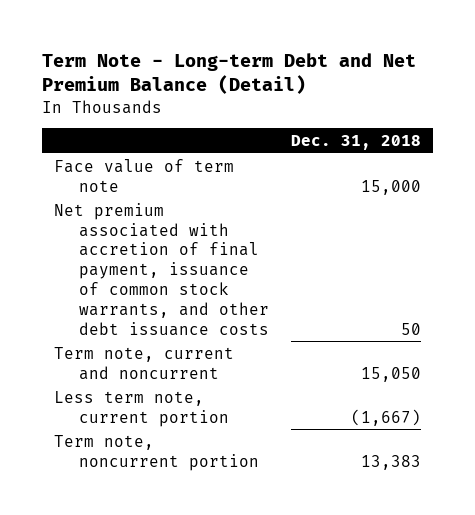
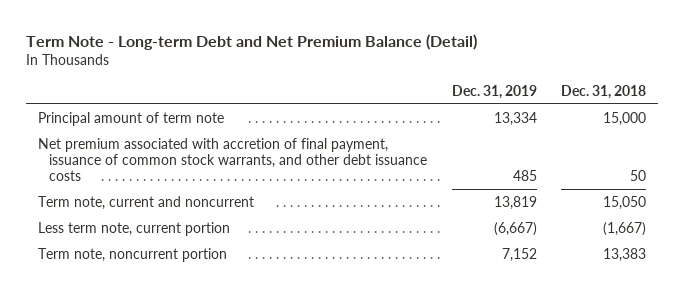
none -> [451,84,537,99] Dec. 31, 2019
[53,158,234,192] Face value of term note -> [38,111,225,126] Principal amount of term note

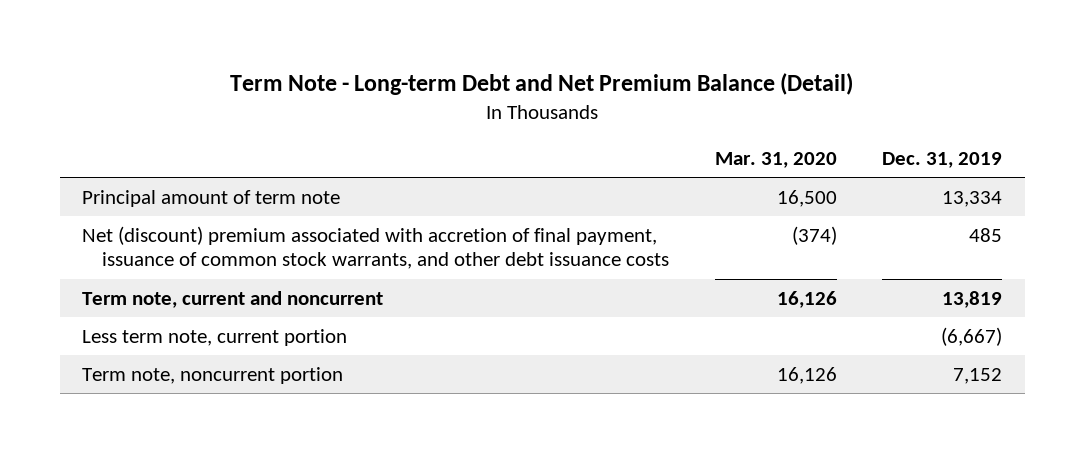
[561,84,647,99] Dec. 31, 2018 -> none
none -> [714,152,837,169] Mar. 31, 2020
[38,137,428,182] Net premium associated with accretion of final payment, issuance of common stock warrants, and other debt issuance costs -> [82,225,669,270] Net (discount) premium associated with accretion of final payment, issuance of common stock warrants, and other debt issuance costs

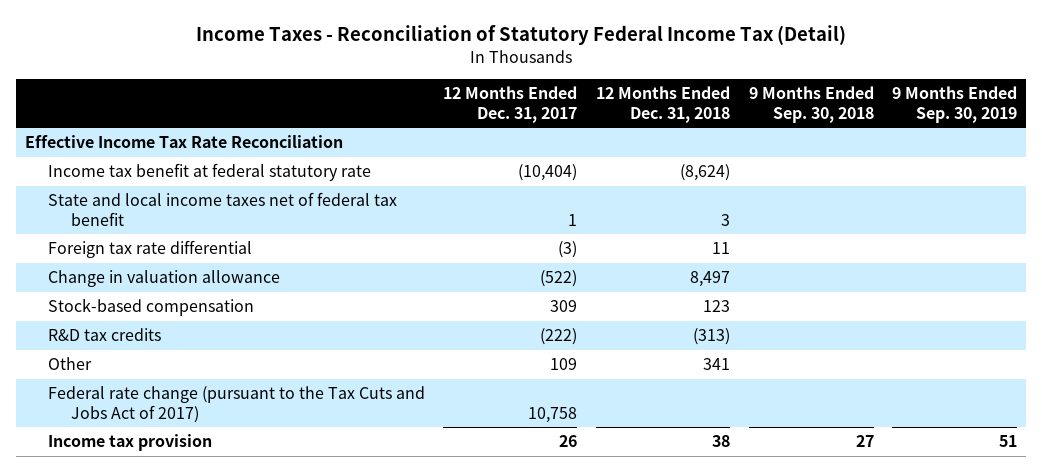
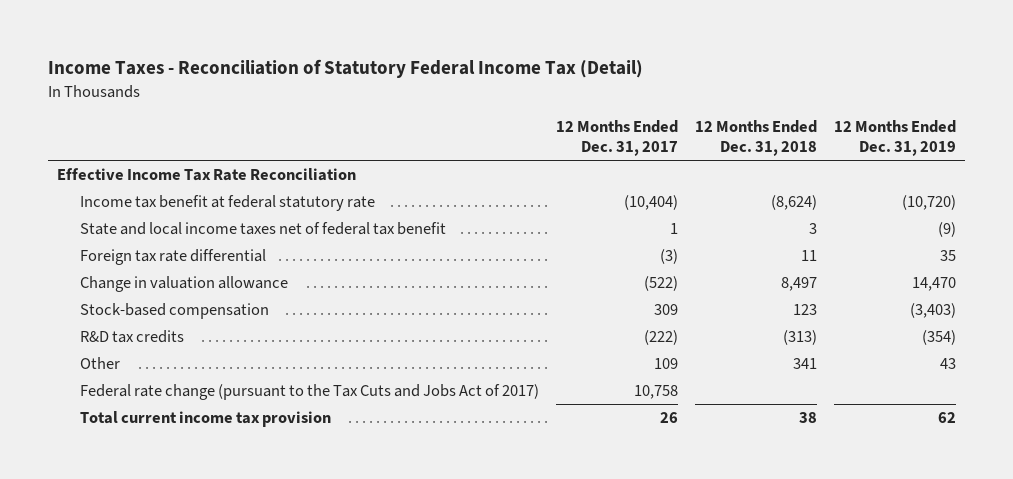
[748,86,874,123] 9 Months Ended Sep. 30, 2018 -> none
[892,86,1018,123] 9 Months Ended Sep. 30, 2019 -> none
none -> [834,120,957,157] 12 Months Ended Dec. 31, 2019
[47,434,212,452] Income tax provision -> [80,410,332,427] Total current income tax provision

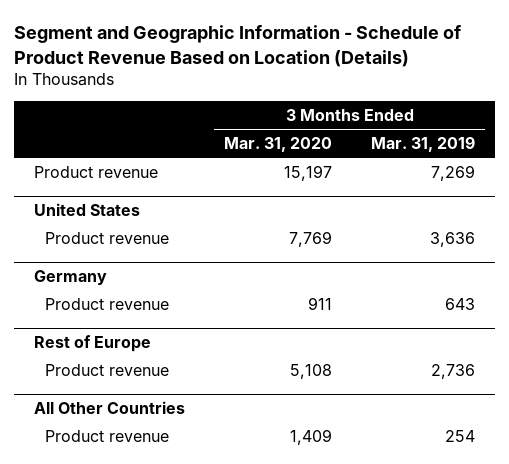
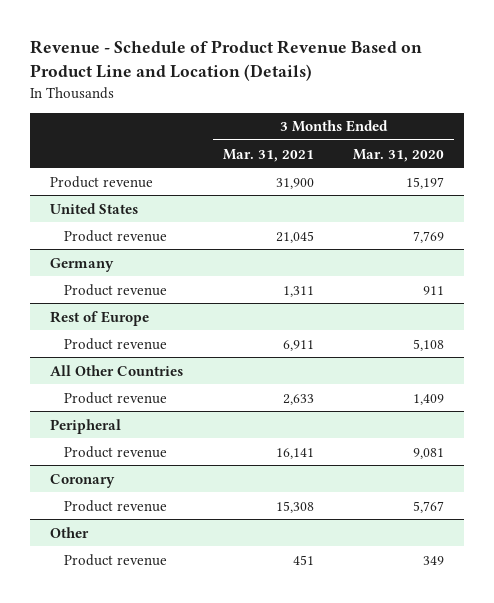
[14,25,462,67] Segment and Geographic Information - Schedule of Product Revenue Based on Location (Details) -> [29,40,422,82] Revenue - Schedule of Product Revenue Based on Product Line and Location (Details)
[371,136,476,153] Mar. 31, 2019 -> none
none -> [222,148,314,162] Mar. 31, 2021
none -> [49,418,121,434] Peripheral
none -> [63,445,167,458] Product revenue
none -> [49,473,115,488] Coronary
none -> [63,499,167,512] Product revenue
none -> [49,526,89,538] Other
none -> [63,553,167,566] Product revenue

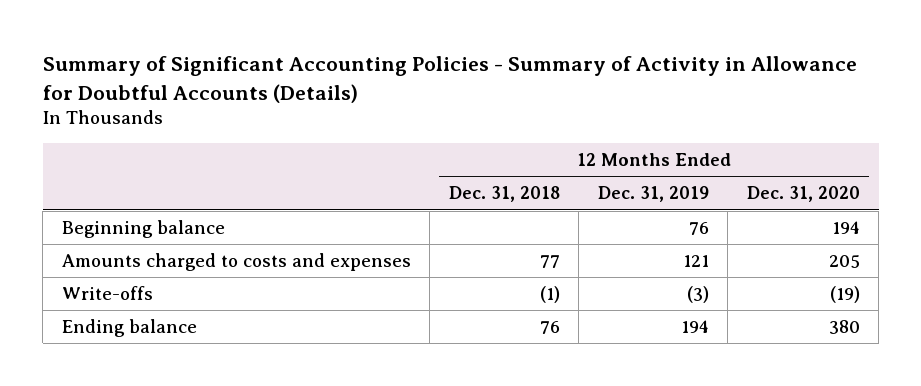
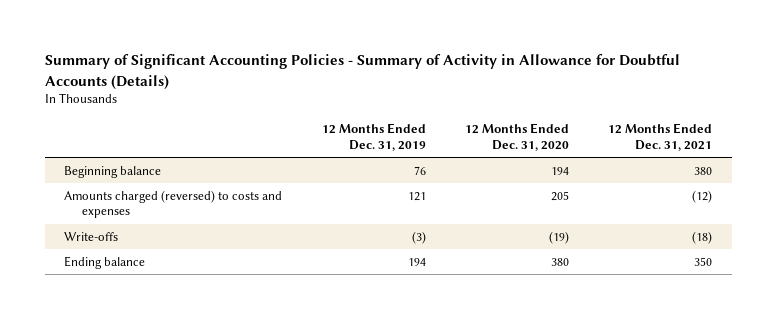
[448,186,560,203] Dec. 31, 2018 -> none
none -> [608,123,713,152] 12 Months Ended Dec. 31, 2021
[61,253,411,272] Amounts charged to costs and expenses -> [64,189,283,219] Amounts charged (reversed) to costs and expenses

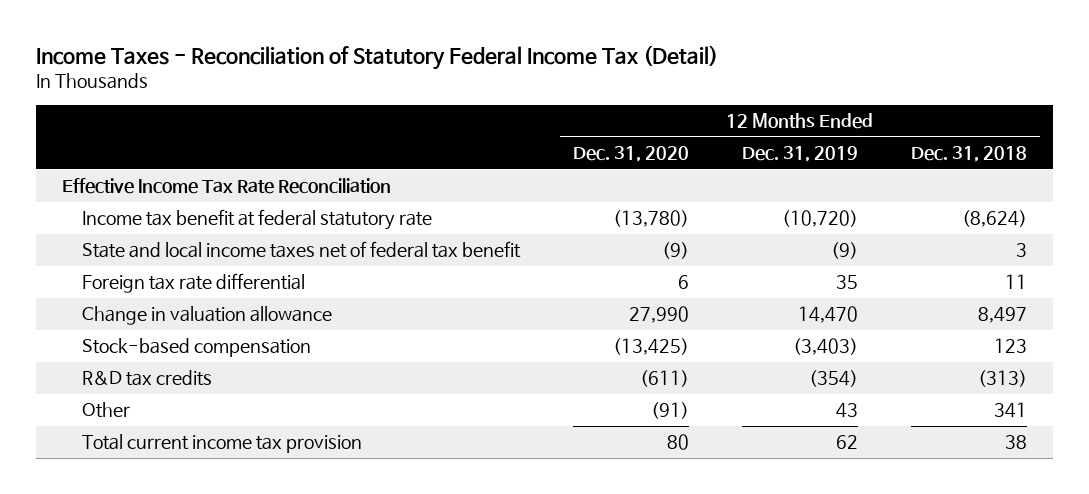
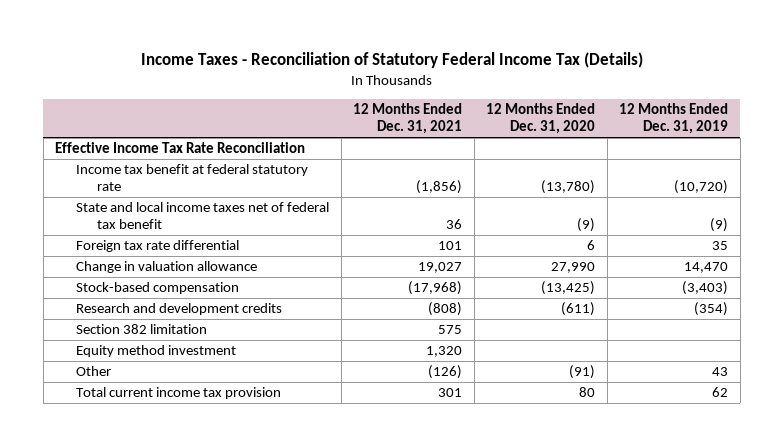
[35,45,718,71] Income Taxes - Reconciliation of Statutory Federal Income Tax (Detail) -> [140,52,643,69] Income Taxes - Reconciliation of Statutory Federal Income Tax (Details)
[910,146,1027,163] Dec. 31, 2018 -> none
none -> [353,103,463,135] 12 Months Ended Dec. 31, 2021
[82,370,213,387] R&D tax credits -> [76,303,283,316] Research and development credits
none -> [76,324,208,335] Section 382 limitation
none -> [76,345,237,358] Equity method investment

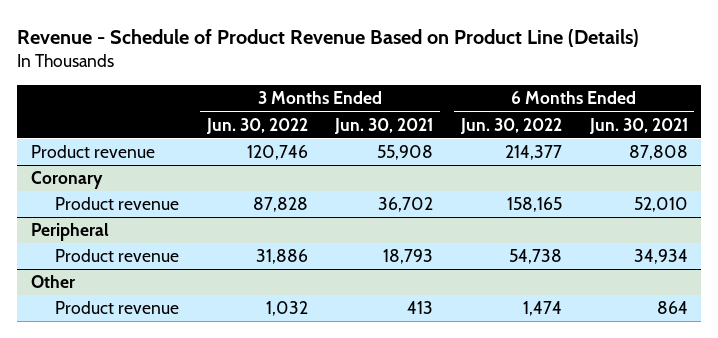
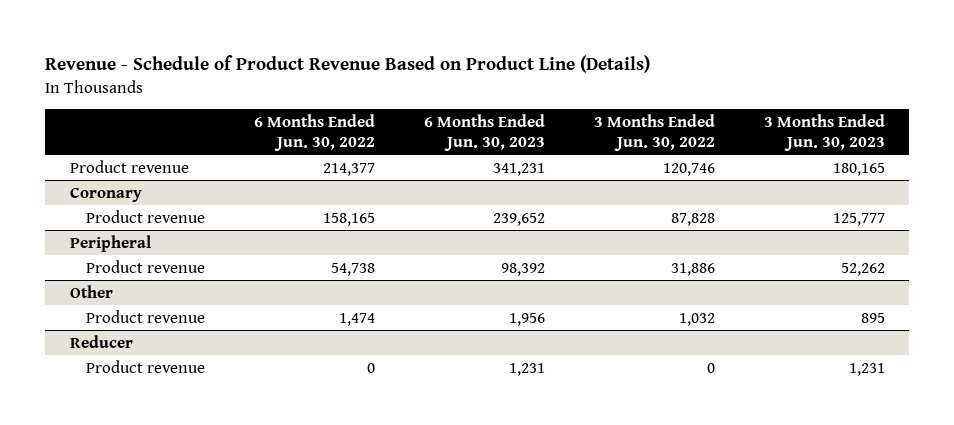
[334,117,434,134] Jun. 30, 2021 -> none
[588,117,688,134] Jun. 30, 2021 -> none
none -> [423,113,545,151] 6 Months Ended Jun. 30, 2023
none -> [763,113,885,151] 3 Months Ended Jun. 30, 2023
none -> [69,334,133,348] Reducer
none -> [86,359,206,373] Product revenue

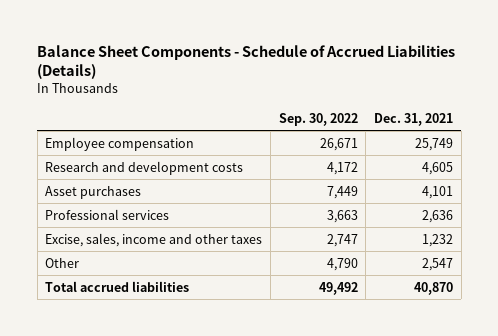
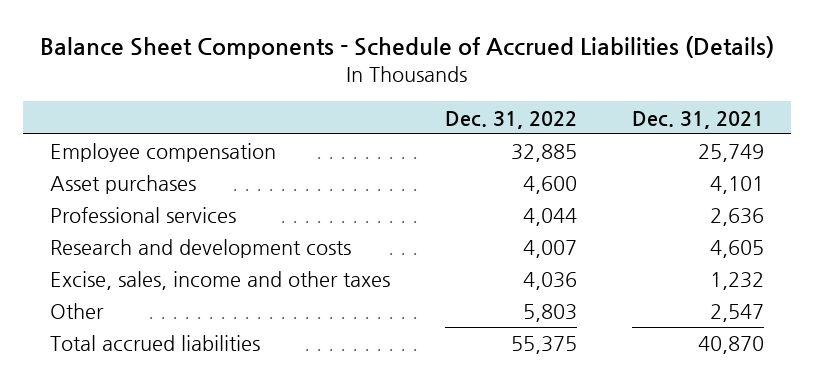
[278,112,358,126] Sep. 30, 2022 -> none
none -> [445,110,578,129] Dec. 31, 2022
[45,160,244,175] Research and development costs -> [50,239,352,259] Research and development costs

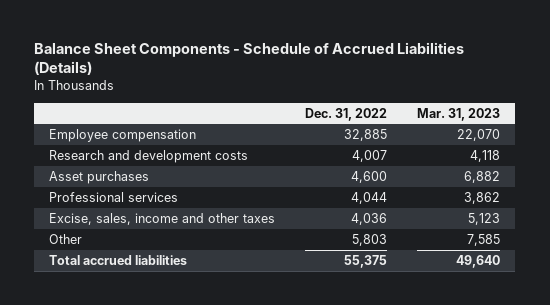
[631,110,764,129] Dec. 31, 2021 -> none
none -> [417,107,501,121] Mar. 31, 2023
[50,239,352,259] Research and development costs -> [49,149,249,163] Research and development costs

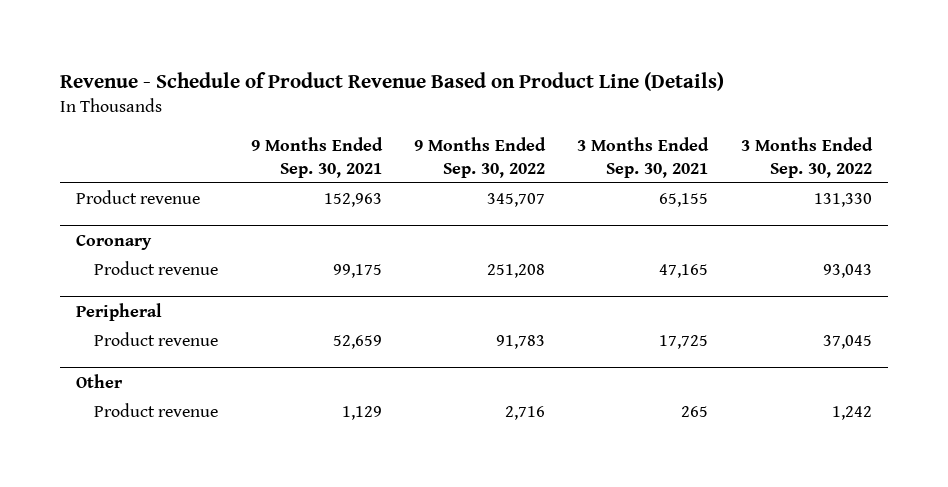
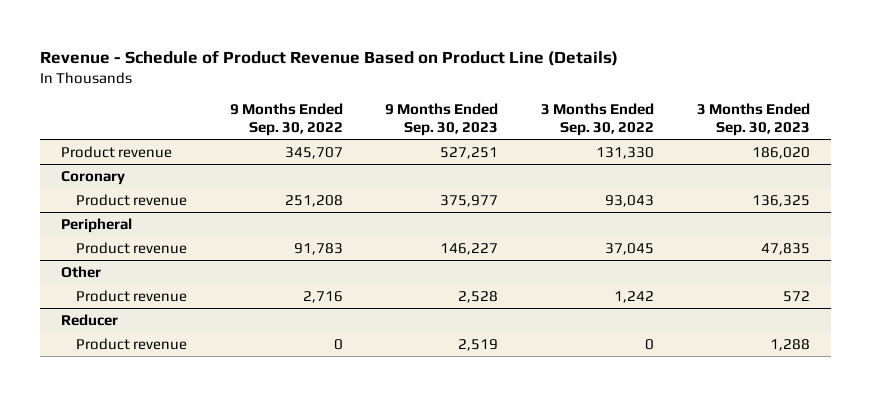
[250,136,383,178] 9 Months Ended Sep. 30, 2021 -> none
[577,136,710,178] 3 Months Ended Sep. 30, 2021 -> none
none -> [385,103,499,137] 9 Months Ended Sep. 30, 2023
none -> [696,103,810,137] 3 Months Ended Sep. 30, 2023
none -> [61,313,119,326] Reducer
none -> [75,337,187,350] Product revenue

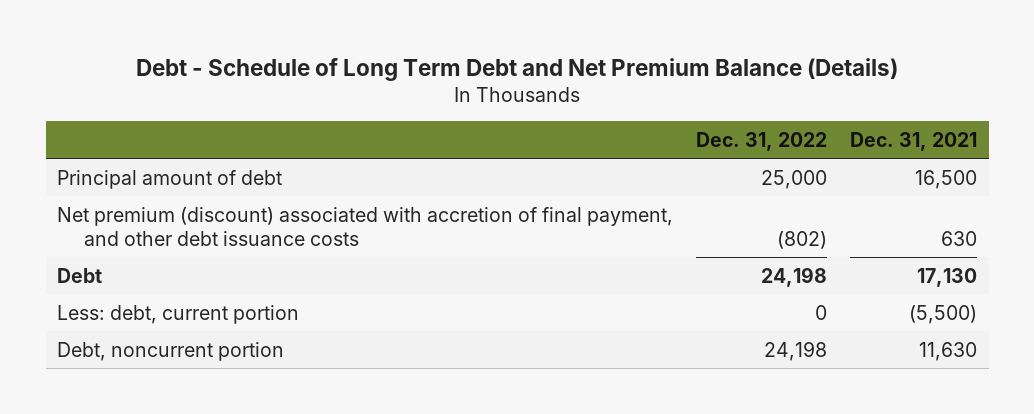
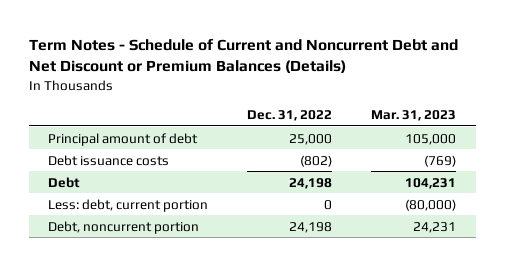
[136,57,899,81] Debt - Schedule of Long Term Debt and Net Premium Balance (Details) -> [28,39,458,74] Term Notes - Schedule of Current and Noncurrent Debt and Net Discount or Premium Balances (Details)
[850,131,978,151] Dec. 31, 2021 -> none
none -> [371,109,457,121] Mar. 31, 2023
[57,206,674,247] Net premium (discount) associated with accretion of final payment, and other debt issuance costs -> [48,154,170,166] Debt issuance costs

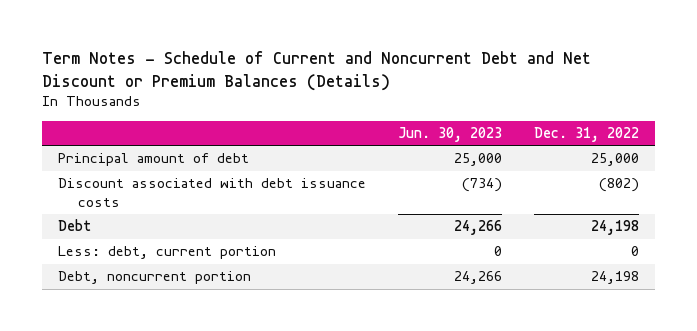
[371,109,457,121] Mar. 31, 2023 -> none
none -> [398,127,503,143] Jun. 30, 2023
[48,154,170,166] Debt issuance costs -> [57,178,366,207] Discount associated with debt issuance costs

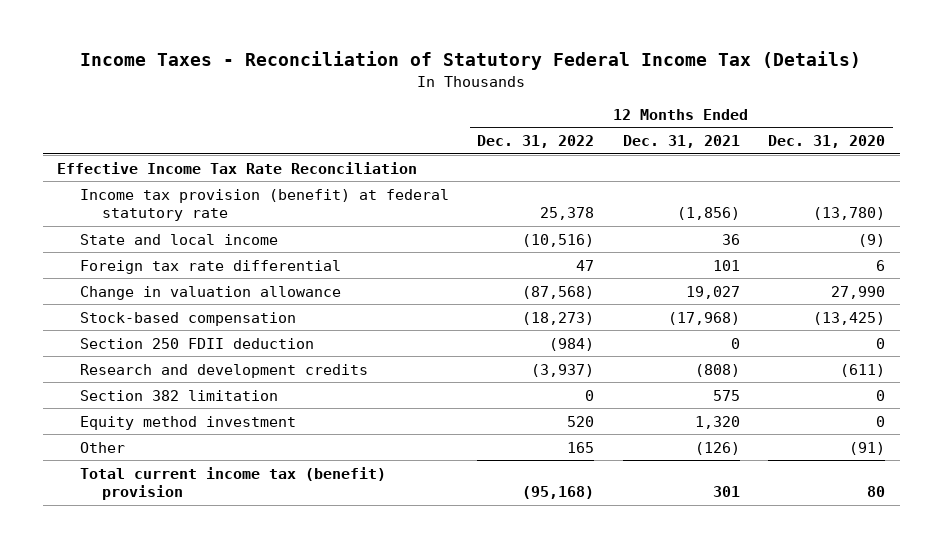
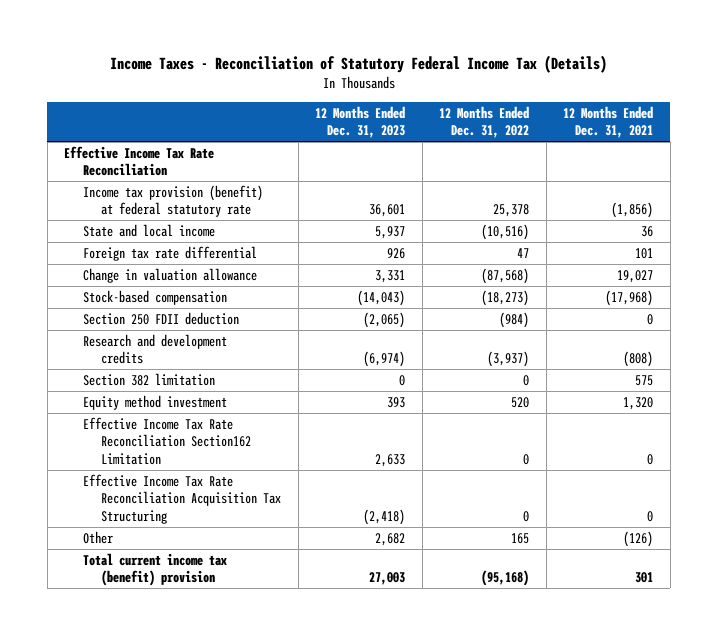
[768,135,886,149] Dec. 31, 2020 -> none
none -> [315,105,406,139] 12 Months Ended Dec. 31, 2023
none -> [82,416,252,465] Effective Income Tax Rate Reconciliation Section162 Limitation
none -> [82,473,282,524] Effective Income Tax Rate Reconciliation Acquisition Tax Structuring

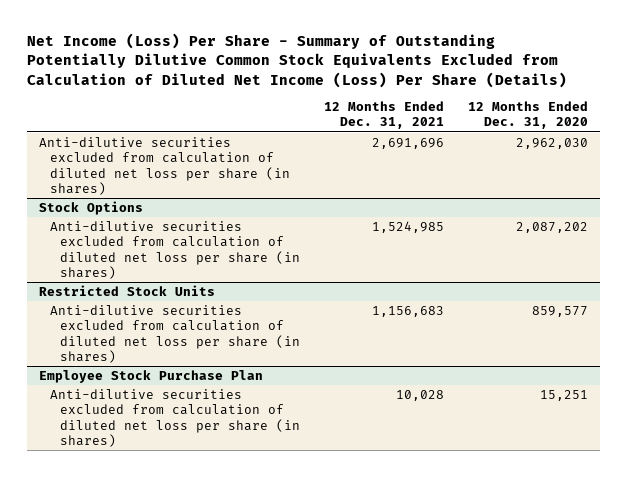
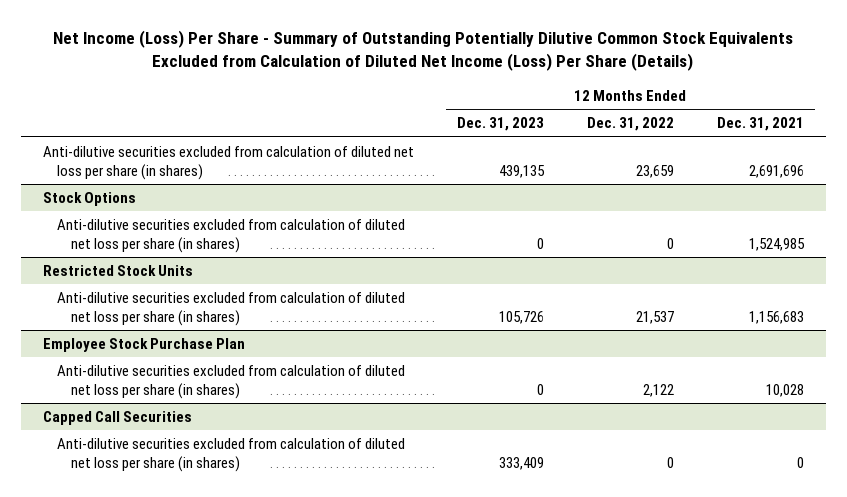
[467,101,588,130] 12 Months Ended Dec. 31, 2020 -> none
none -> [456,117,544,132] Dec. 31, 2023
none -> [586,117,674,132] Dec. 31, 2022
none -> [42,410,192,425] Capped Call Securities
none -> [56,437,405,473] Anti-dilutive securities excluded from calculation of diluted net loss per share (in shares)

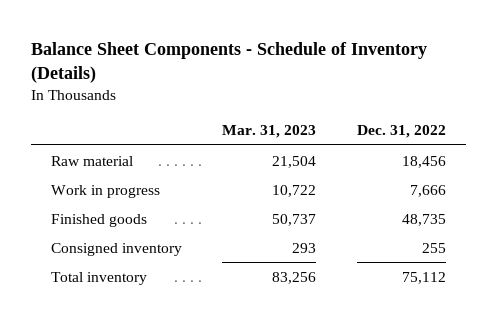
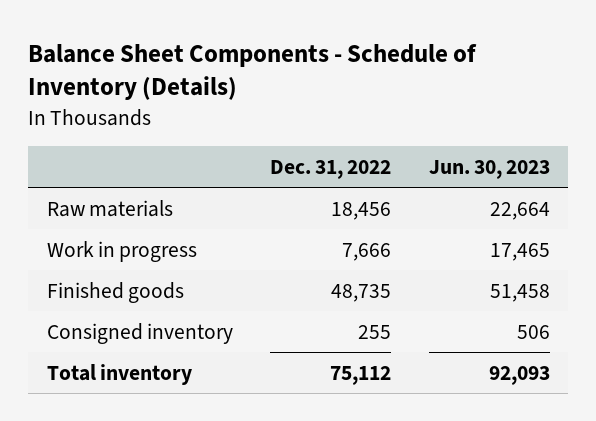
[222,125,317,139] Mar. 31, 2023 -> none
none -> [428,159,550,179] Jun. 30, 2023
[50,155,133,166] Raw material -> [46,199,173,217] Raw materials

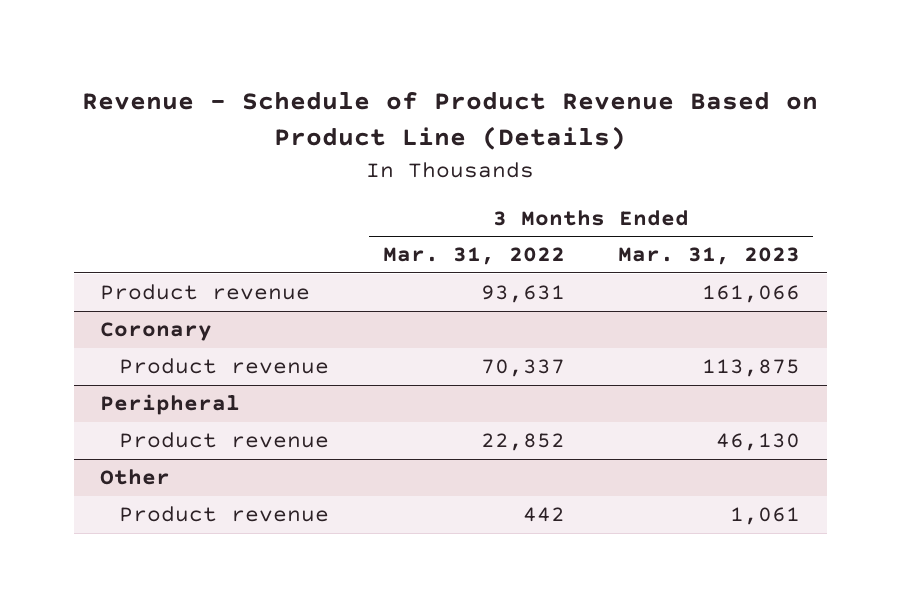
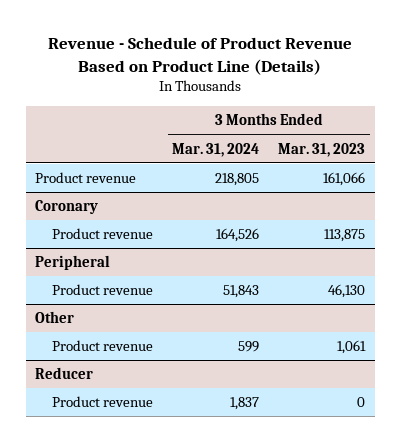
[382,247,565,266] Mar. 31, 2022 -> none
none -> [172,142,260,157] Mar. 31, 2024
none -> [35,367,94,380] Reducer
none -> [52,396,154,408] Product revenue

